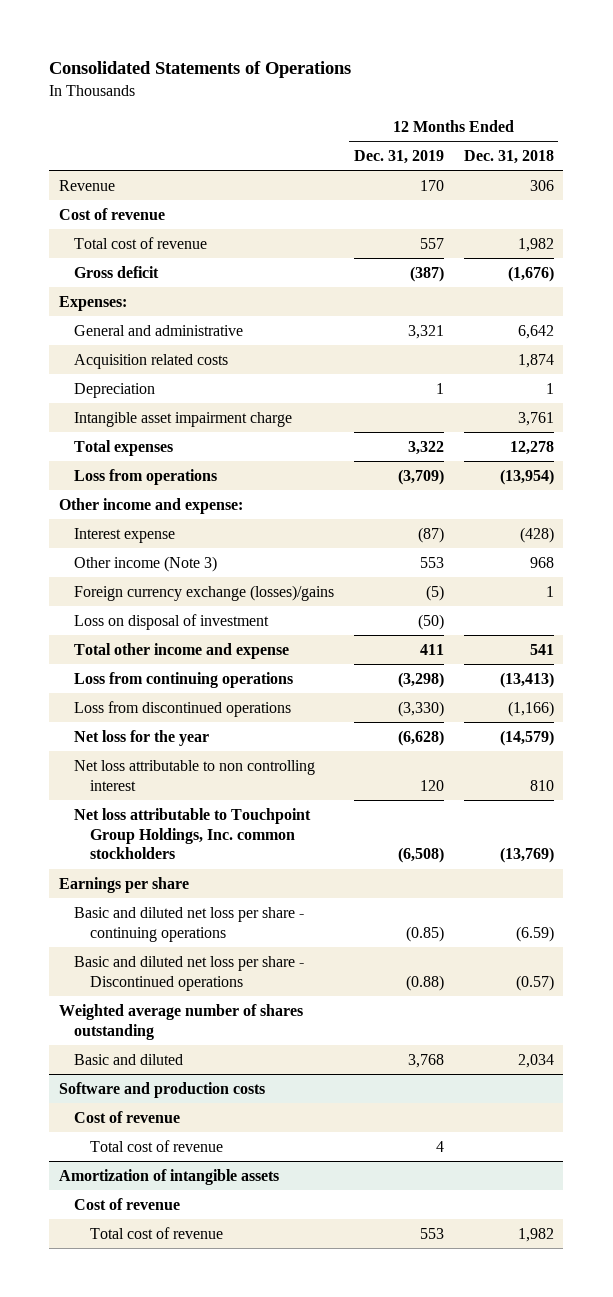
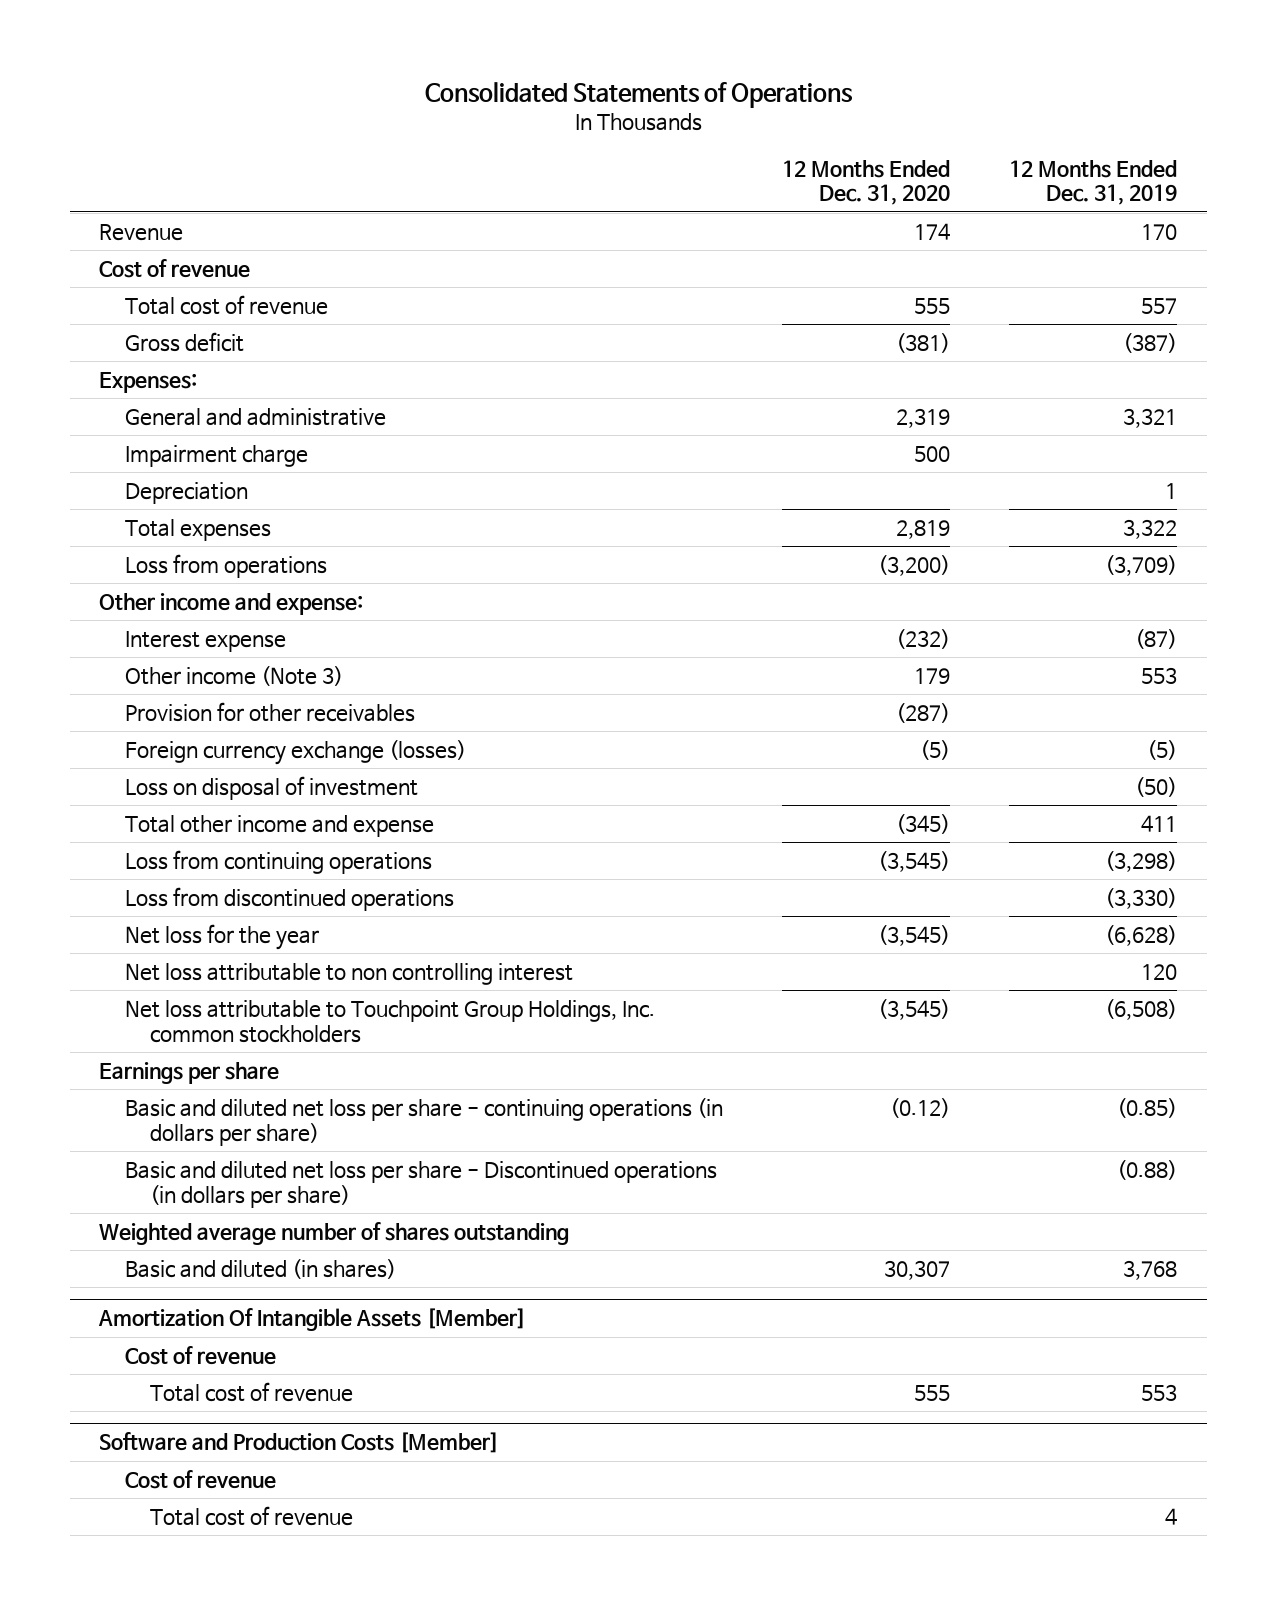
[463,150,554,165] Dec. 31, 2018 -> none
none -> [781,159,950,206] 12 Months Ended Dec. 31, 2020
[74,353,229,369] Acquisition related costs -> none
none -> [124,445,308,468] Impairment charge
[74,411,293,427] Intangible asset impairment charge -> none
none -> [124,702,415,723] Provision for other receivables
[74,584,335,601] Foreign currency exchange (losses)/gains -> [124,740,466,766] Foreign currency exchange (losses)
[74,906,305,942] Basic and diluted net loss per share - continuing operations -> [124,1098,723,1146] Basic and diluted net loss per share - continuing operations (in dollars per share)
[74,955,305,991] Basic and diluted net loss per share - Discontinued operations -> [124,1161,717,1208] Basic and diluted net loss per share - Discontinued operations (in dollars per share)
[58,1081,265,1098] Software and production costs -> none
[74,1110,181,1123] Cost of revenue -> none
[89,1139,223,1152] Total cost of revenue -> none
[74,1053,184,1065] Basic and diluted -> [124,1259,396,1280] Basic and diluted (in shares)
[58,1168,279,1185] Amortization of intangible assets -> [98,1308,527,1332] Amortization Of Intangible Assets [Member]
none -> [99,1432,500,1454] Software and Production Costs [Member]
none -> [124,1470,276,1490] Cost of revenue
none -> [150,1506,354,1527] Total cost of revenue

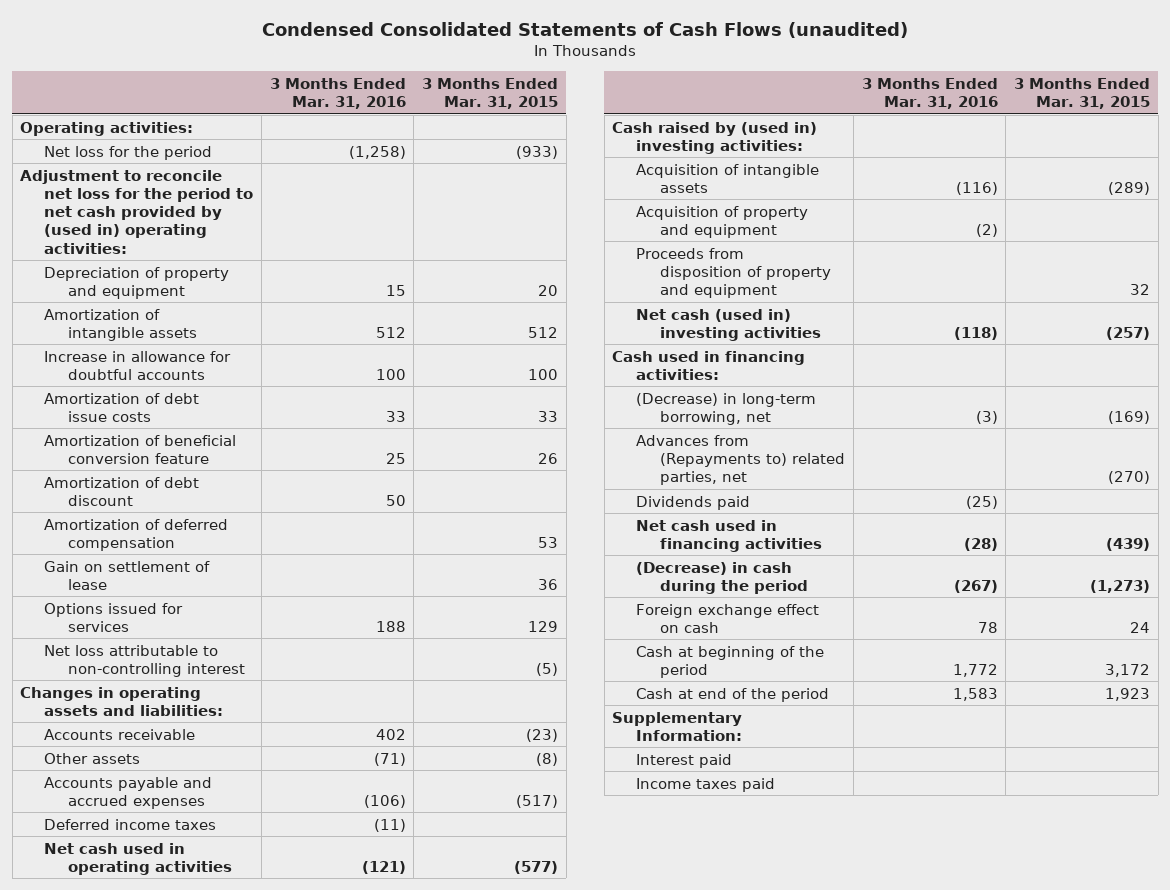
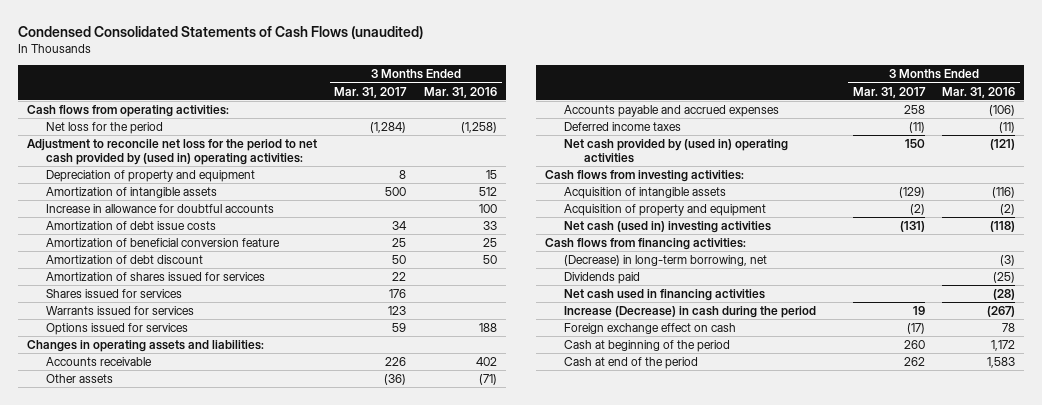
[422,78,559,110] 3 Months Ended Mar. 31, 2015 -> none
none -> [334,86,408,98] Mar. 31, 2017
[20,121,194,136] Operating activities: -> none
none -> [26,104,229,117] Cash flows from operating activities:
[44,518,229,551] Amortization of deferred compensation -> none
[44,560,211,590] Gain on settlement of lease -> none
none -> [46,271,266,281] Amortization of shares issued for services
none -> [46,288,183,298] Shares issued for services
none -> [46,305,195,315] Warrants issued for services
[44,644,246,677] Net loss attributable to non-controlling interest -> none
[44,842,233,875] Net cash used in operating activities -> [564,138,789,164] Net cash provided by (used in) operating activities
[612,121,818,154] Cash raised by (used in) investing activities: -> [545,169,745,182] Cash flows from investing activities:
[636,247,832,299] Proceeds from disposition of property and equipment -> none
[612,350,806,380] Cash used in financing activities: -> [545,237,747,250] Cash flows from financing activities:
[636,434,846,486] Advances from (Repayments to) related parties, net -> none
[636,561,809,594] (Decrease) in cash during the period -> [564,305,817,318] Increase (Decrease) in cash during the period
[952,663,998,677] 1,772 -> [991,339,1016,351] 1,172
[612,711,743,741] Supplementary Information: -> none
[636,753,733,768] Interest paid -> none
[636,777,776,792] Income taxes paid -> none

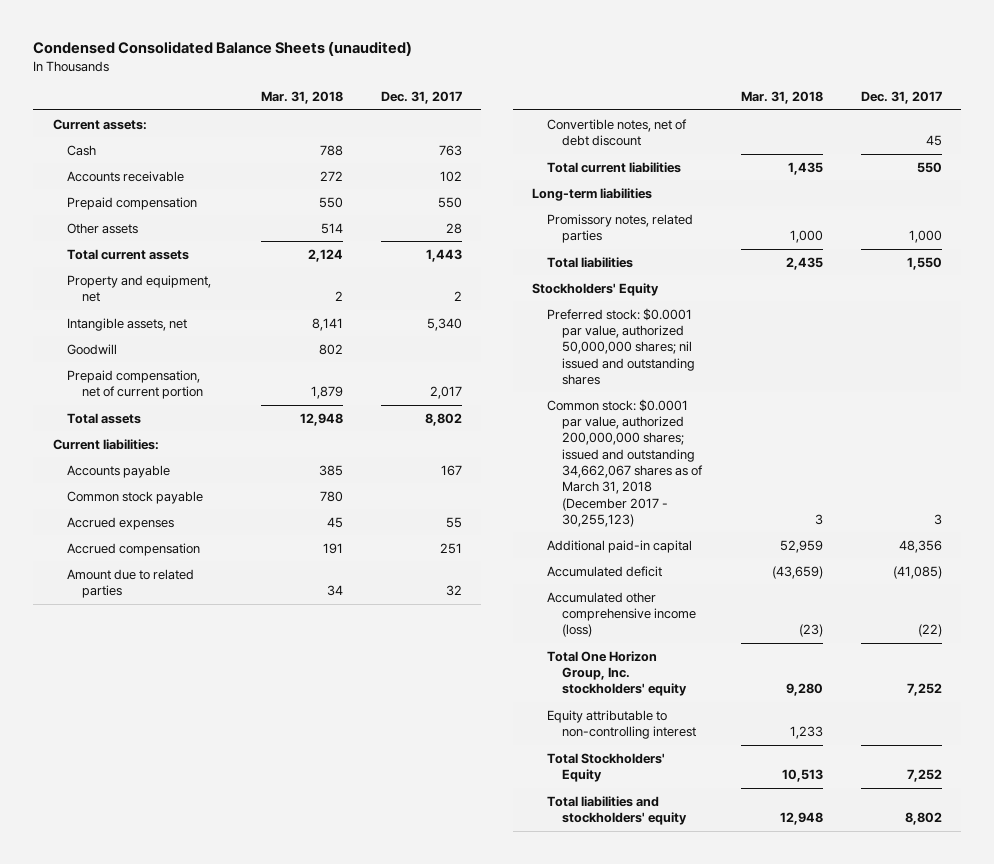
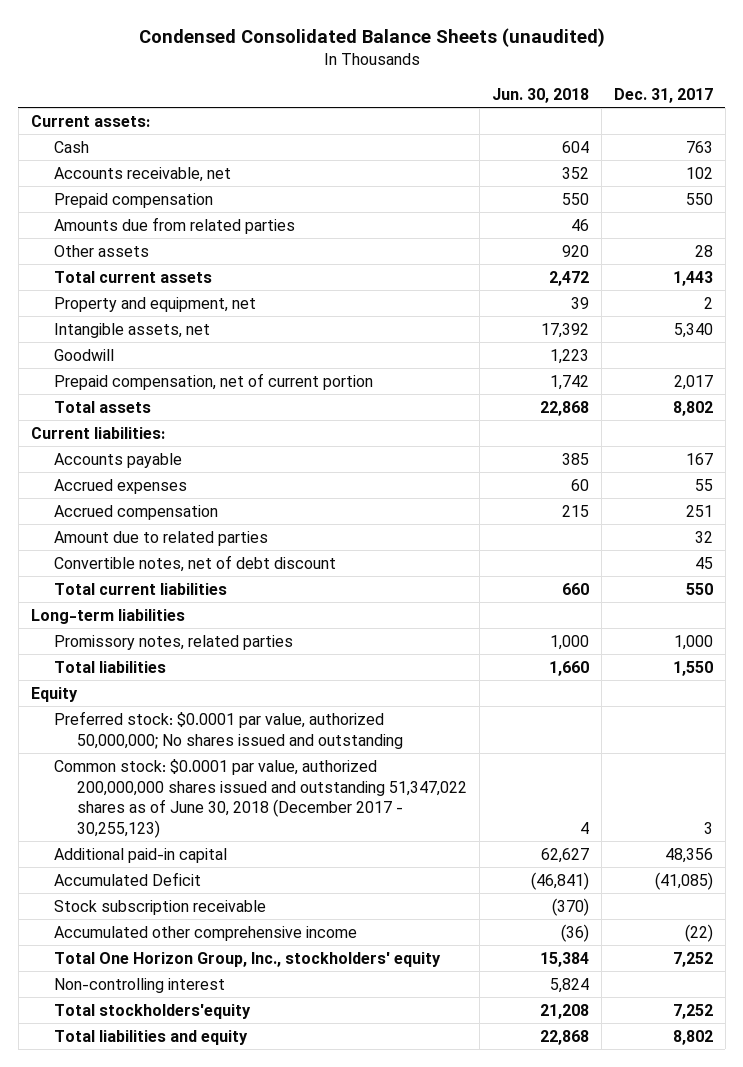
[260,91,343,105] Mar. 31, 2018 -> none
none -> [491,88,589,104] Jun. 30, 2018
[67,170,185,182] Accounts receivable -> [53,166,231,182] Accounts receivable, net
none -> [53,216,295,234] Amounts due from related parties
[67,490,204,504] Common stock payable -> none
[532,282,660,296] Stockholders' Equity -> [30,686,78,702] Equity
[547,307,696,385] Preferred stock: $0.0001 par value, authorized 50,000,000 shares; nil issued and outstanding shares -> [53,710,403,749] Preferred stock: $0.0001 par value, authorized 50,000,000; No shares issued and outstanding
[547,398,704,527] Common stock: $0.0001 par value, authorized 200,000,000 shares; issued and outstanding 34,662,067 shares as of March 31, 2018 (December 2017 - 30,255,123) -> [53,758,467,839] Common stock: $0.0001 par value, authorized 200,000,000 shares issued and outstanding 51,347,022 shares as of June 30, 2018 (December 2017 - 30,255,123)
[547,565,663,577] Accumulated deficit -> [53,871,201,886] Accumulated Deficit
none -> [53,899,266,915] Stock subscription receivable
[547,591,697,638] Accumulated other comprehensive income (loss) -> [53,925,357,941] Accumulated other comprehensive income
[547,650,688,697] Total One Horizon Group, Inc. stockholders' equity -> [53,951,441,967] Total One Horizon Group, Inc., stockholders' equity
[547,709,697,739] Equity attributable to non-controlling interest -> [53,977,225,993] Non-controlling interest
[547,752,666,782] Total Stockholders' Equity -> [53,1003,251,1019] Total stockholders'equity
[547,795,688,825] Total liabilities and stockholders' equity -> [53,1029,248,1045] Total liabilities and equity

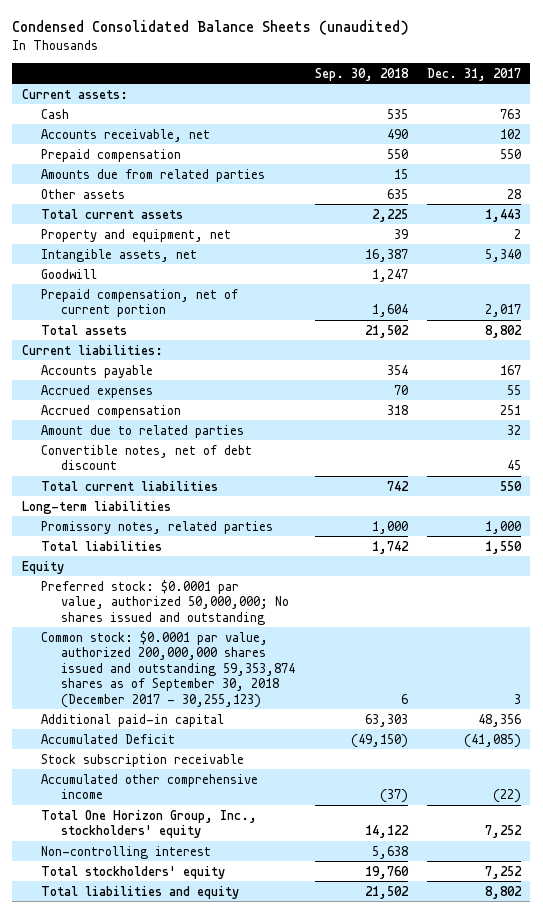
[491,88,589,104] Jun. 30, 2018 -> none
none -> [314,67,409,81] Sep. 30, 2018
[53,758,467,839] Common stock: $0.0001 par value, authorized 200,000,000 shares issued and outstanding 51,347,022 shares as of June 30, 2018 (December 2017 - 30,255,123) -> [41,630,296,708] Common stock: $0.0001 par value, authorized 200,000,000 shares issued and outstanding 59,353,874 shares as of September 30, 2018 (December 2017 - 30,255,123)
[53,1003,251,1019] Total stockholders'equity -> [41,865,226,879] Total stockholders' equity

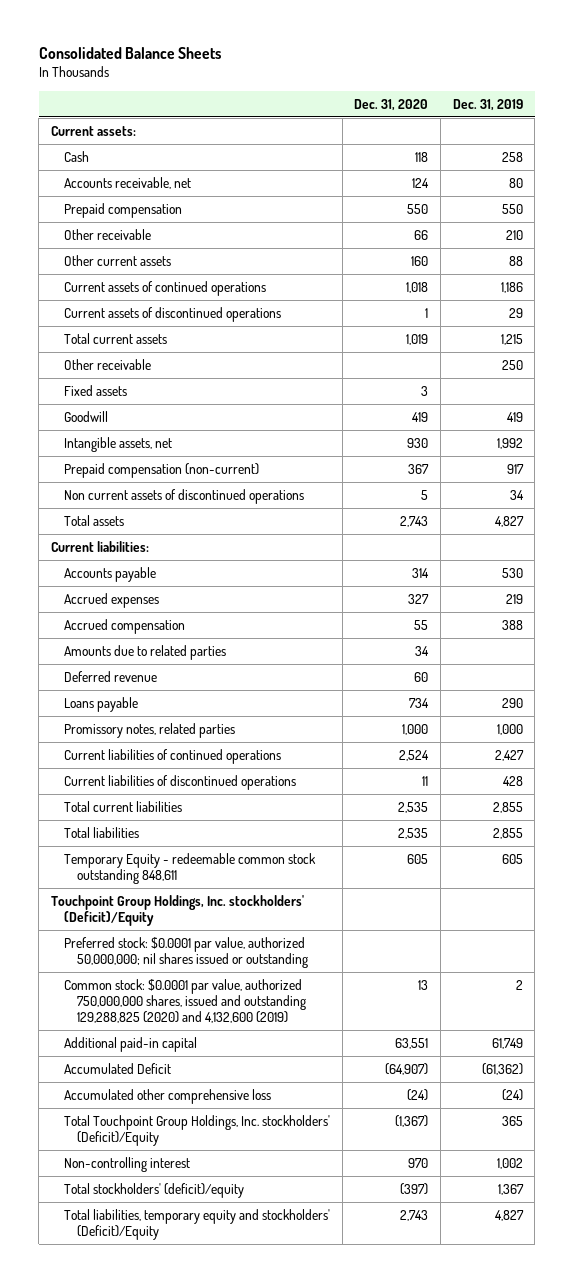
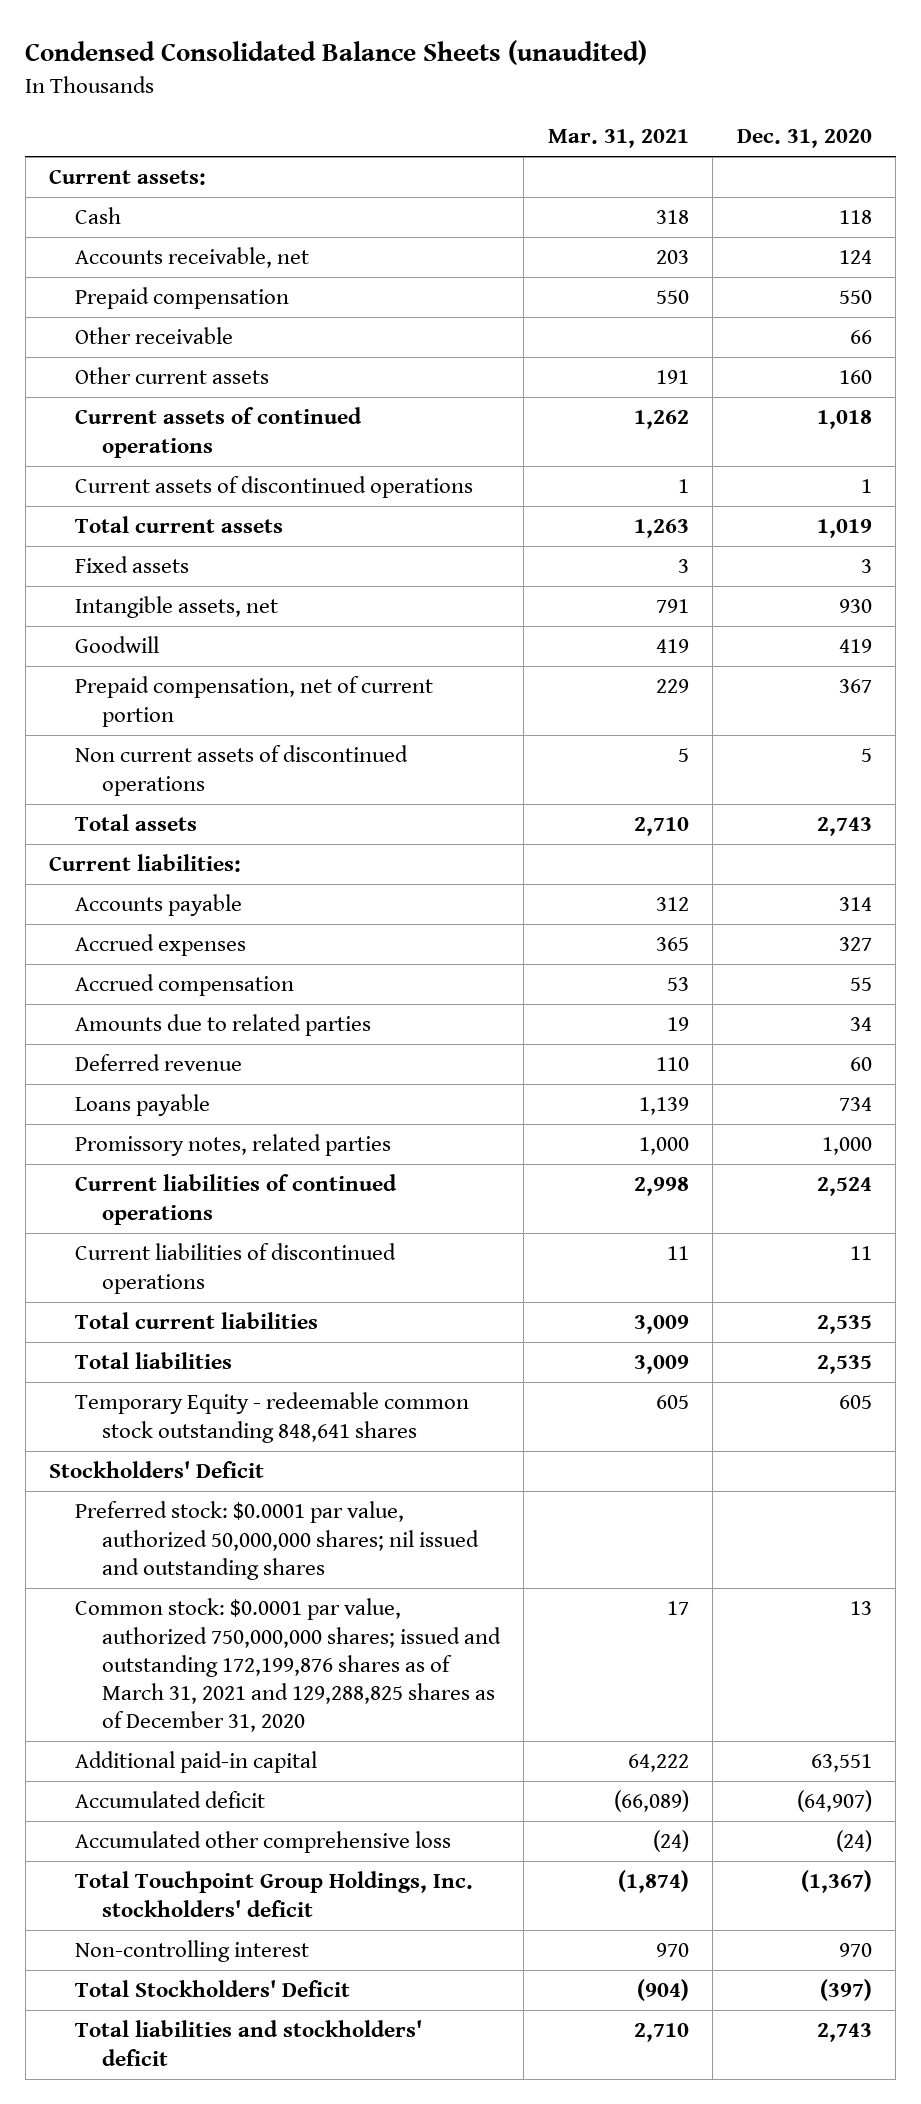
[38,47,221,60] Consolidated Balance Sheets -> [25,40,648,66] Condensed Consolidated Balance Sheets (unaudited)
[452,98,523,111] Dec. 31, 2019 -> none
none -> [547,129,689,149] Mar. 31, 2021
[63,358,151,370] Other receivable -> none
[63,410,108,422] Goodwill -> [75,636,160,654] Goodwill
[63,462,259,478] Prepaid compensation (non-current) -> [75,676,434,727] Prepaid compensation, net of current portion
[50,894,304,926] Touchpoint Group Holdings, Inc. stockholders' (Deficit)/Equity -> none
[63,852,316,884] Temporary Equity - redeemable common stock outstanding 848,611 -> [75,1392,470,1443] Temporary Equity - redeemable common stock outstanding 848,641 shares
none -> [49,1461,265,1479] Stockholders' Deficit
[63,936,309,968] Preferred stock: $0.0001 par value, authorized 50,000,000; nil shares issued or outstanding -> [75,1501,479,1580] Preferred stock: $0.0001 par value, authorized 50,000,000 shares; nil issued and outstanding shares
[63,978,307,1023] Common stock: $0.0001 par value, authorized 750,000,000 shares, issued and outstanding 129,288,825 (2020) and 4,132,600 (2019) -> [75,1598,501,1733] Common stock: $0.0001 par value, authorized 750,000,000 shares; issued and outstanding 172,199,876 shares as of March 31, 2021 and 129,288,825 shares as of December 31, 2020
[63,1062,171,1074] Accumulated Deficit -> [75,1791,266,1809] Accumulated deficit
[63,1114,330,1146] Total Touchpoint Group Holdings, Inc. stockholders' (Deficit)/Equity -> [75,1871,474,1917] Total Touchpoint Group Holdings, Inc. stockholders' deficit
[63,1182,244,1198] Total stockholders' (deficit)/equity -> [75,1980,351,1998] Total Stockholders' Deficit
[63,1208,330,1240] Total liabilities, temporary equity and stockholders' (Deficit)/Equity -> [75,2020,423,2066] Total liabilities and stockholders' deficit

